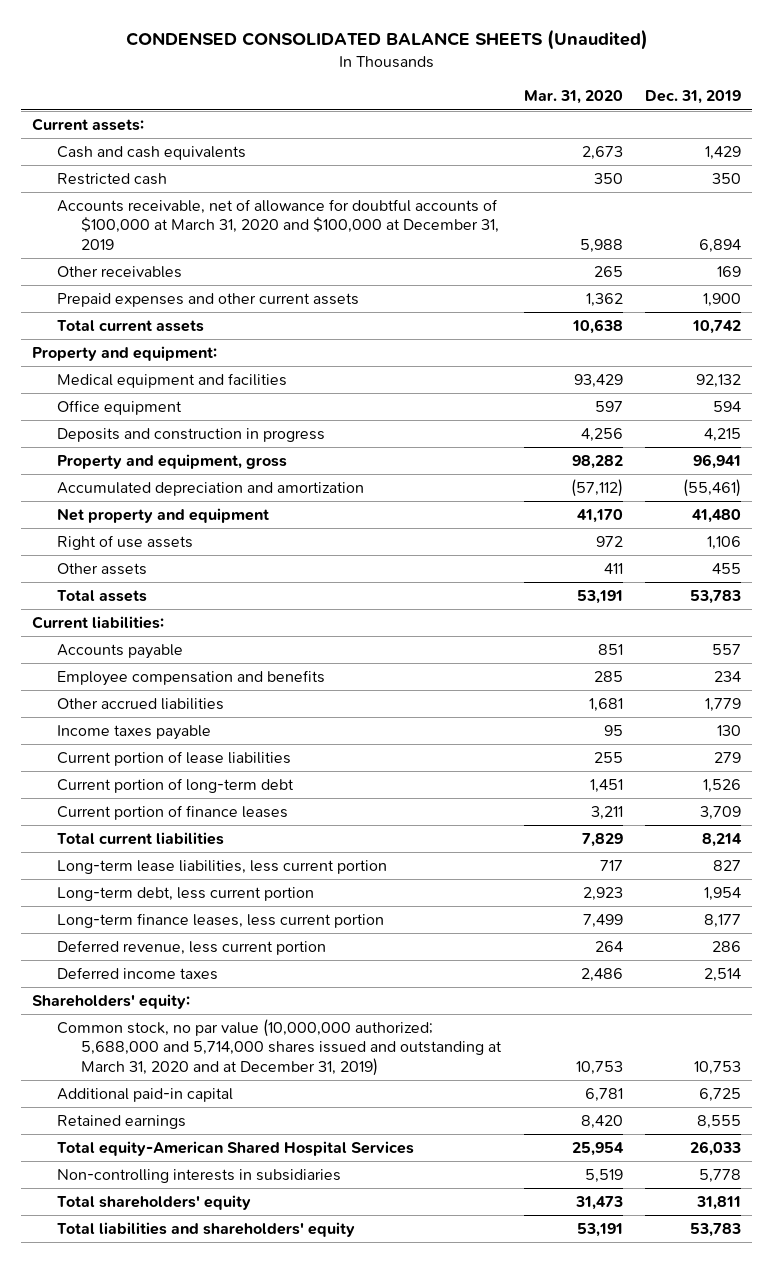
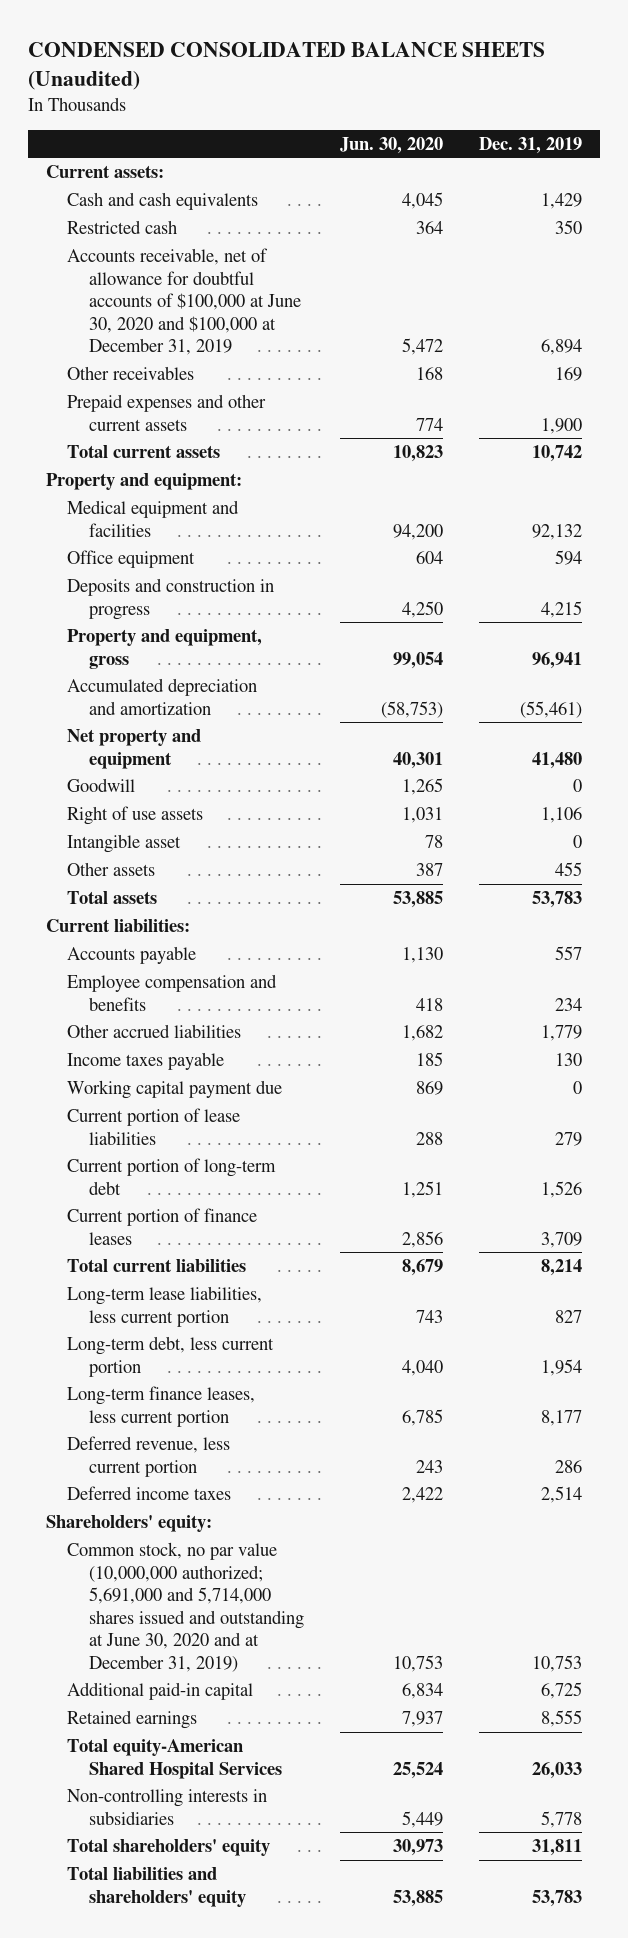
[523,90,623,105] Mar. 31, 2020 -> none
none -> [340,136,444,154] Jun. 30, 2020
[56,198,500,250] Accounts receivable, net of allowance for doubtful accounts of $100,000 at March 31, 2020 and $100,000 at December 31, 2019 -> [67,247,301,356] Accounts receivable, net of allowance for doubtful accounts of $100,000 at June 30, 2020 and $100,000 at December 31, 2019
none -> [67,777,136,792] Goodwill
none -> [67,833,182,853] Intangible asset
none -> [67,1079,283,1099] Working capital payment due
[56,1018,503,1076] Common stock, no par value (10,000,000 authorized; 5,688,000 and 5,714,000 shares issued and outstanding at March 31, 2020 and at December 31, 2019) -> [67,1541,304,1672] Common stock, no par value (10,000,000 authorized; 5,691,000 and 5,714,000 shares issued and outstanding at June 30, 2020 and at December 31, 2019)

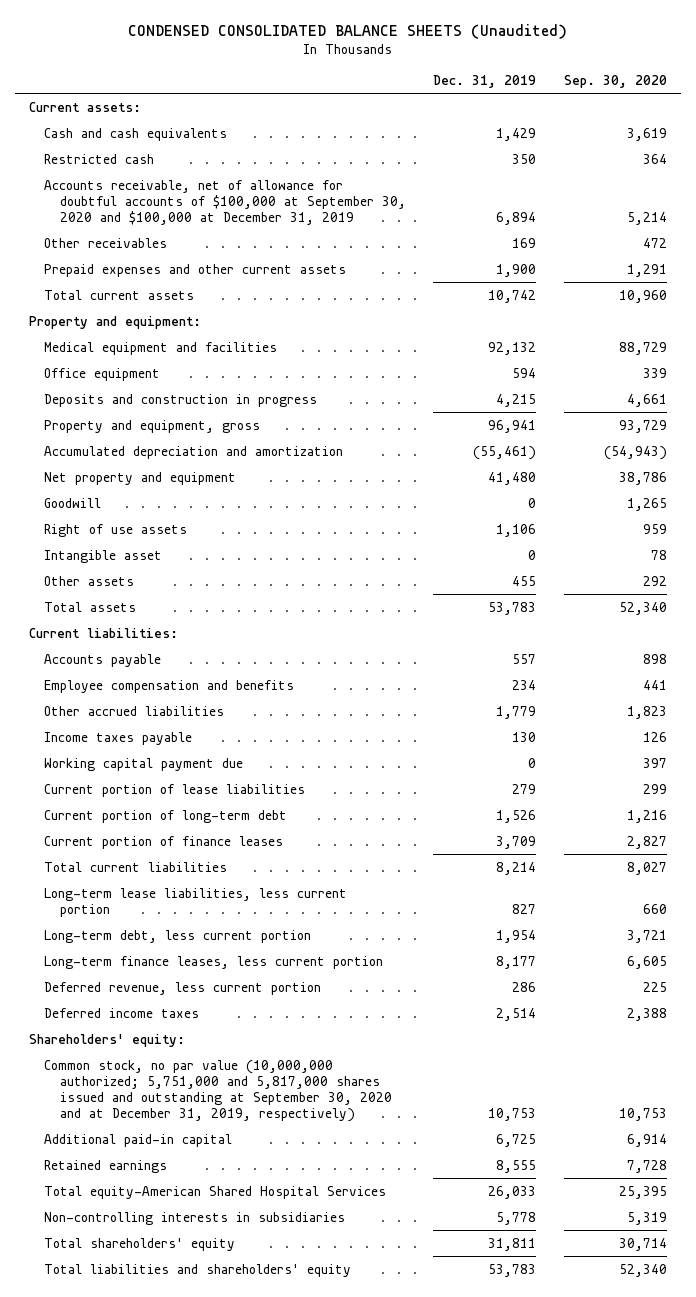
[340,136,444,154] Jun. 30, 2020 -> none
none -> [563,75,667,89] Sep. 30, 2020
[67,247,301,356] Accounts receivable, net of allowance for doubtful accounts of $100,000 at June 30, 2020 and $100,000 at December 31, 2019 -> [44,179,406,225] Accounts receivable, net of allowance for doubtful accounts of $100,000 at September 30, 2020 and $100,000 at December 31, 2019
[67,1541,304,1672] Common stock, no par value (10,000,000 authorized; 5,691,000 and 5,714,000 shares issued and outstanding at June 30, 2020 and at December 31, 2019) -> [44,1059,392,1122] Common stock, no par value (10,000,000 authorized; 5,751,000 and 5,817,000 shares issued and outstanding at September 30, 2020 and at December 31, 2019, respectively)

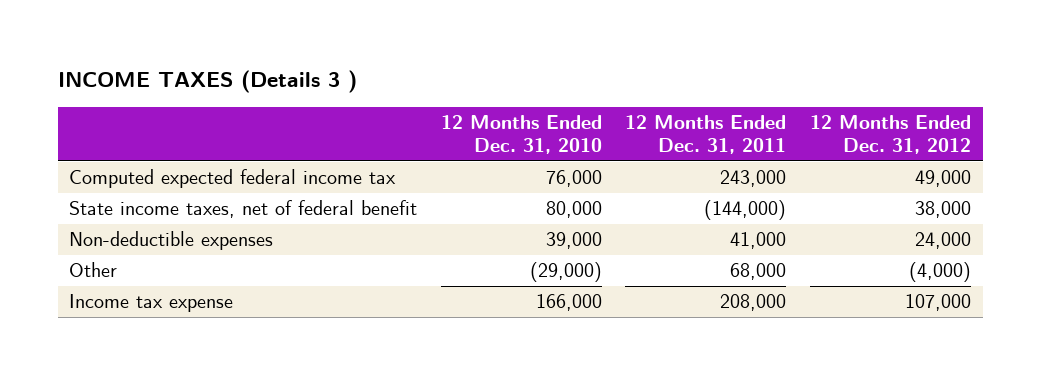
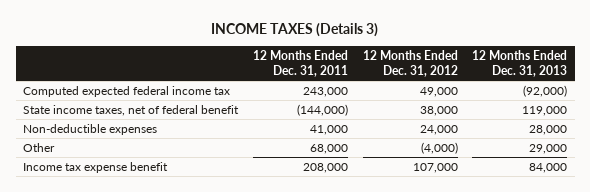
[57,70,357,94] INCOME TAXES (Details 3 ) -> [211,23,379,38] INCOME TAXES (Details 3)
[440,115,602,155] 12 Months Ended Dec. 31, 2010 -> none
none -> [472,49,568,78] 12 Months Ended Dec. 31, 2013
[69,294,234,313] Income tax expense -> [23,161,169,173] Income tax expense benefit

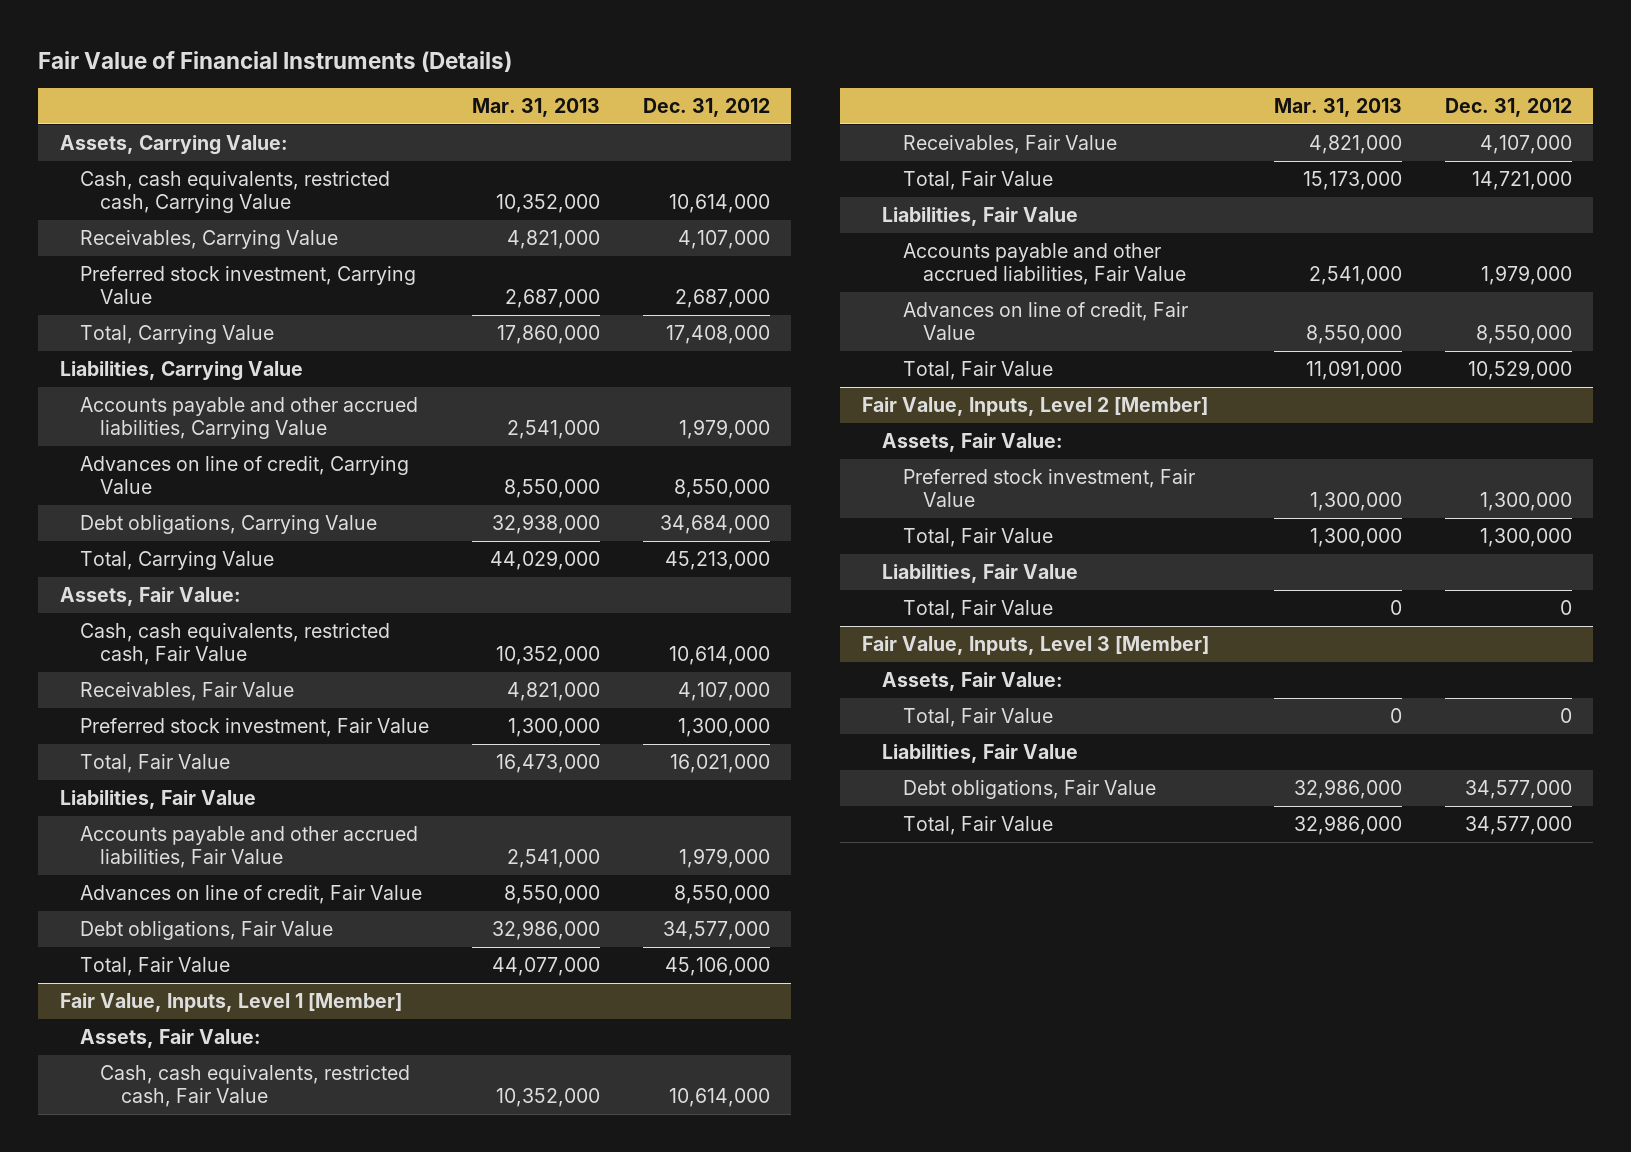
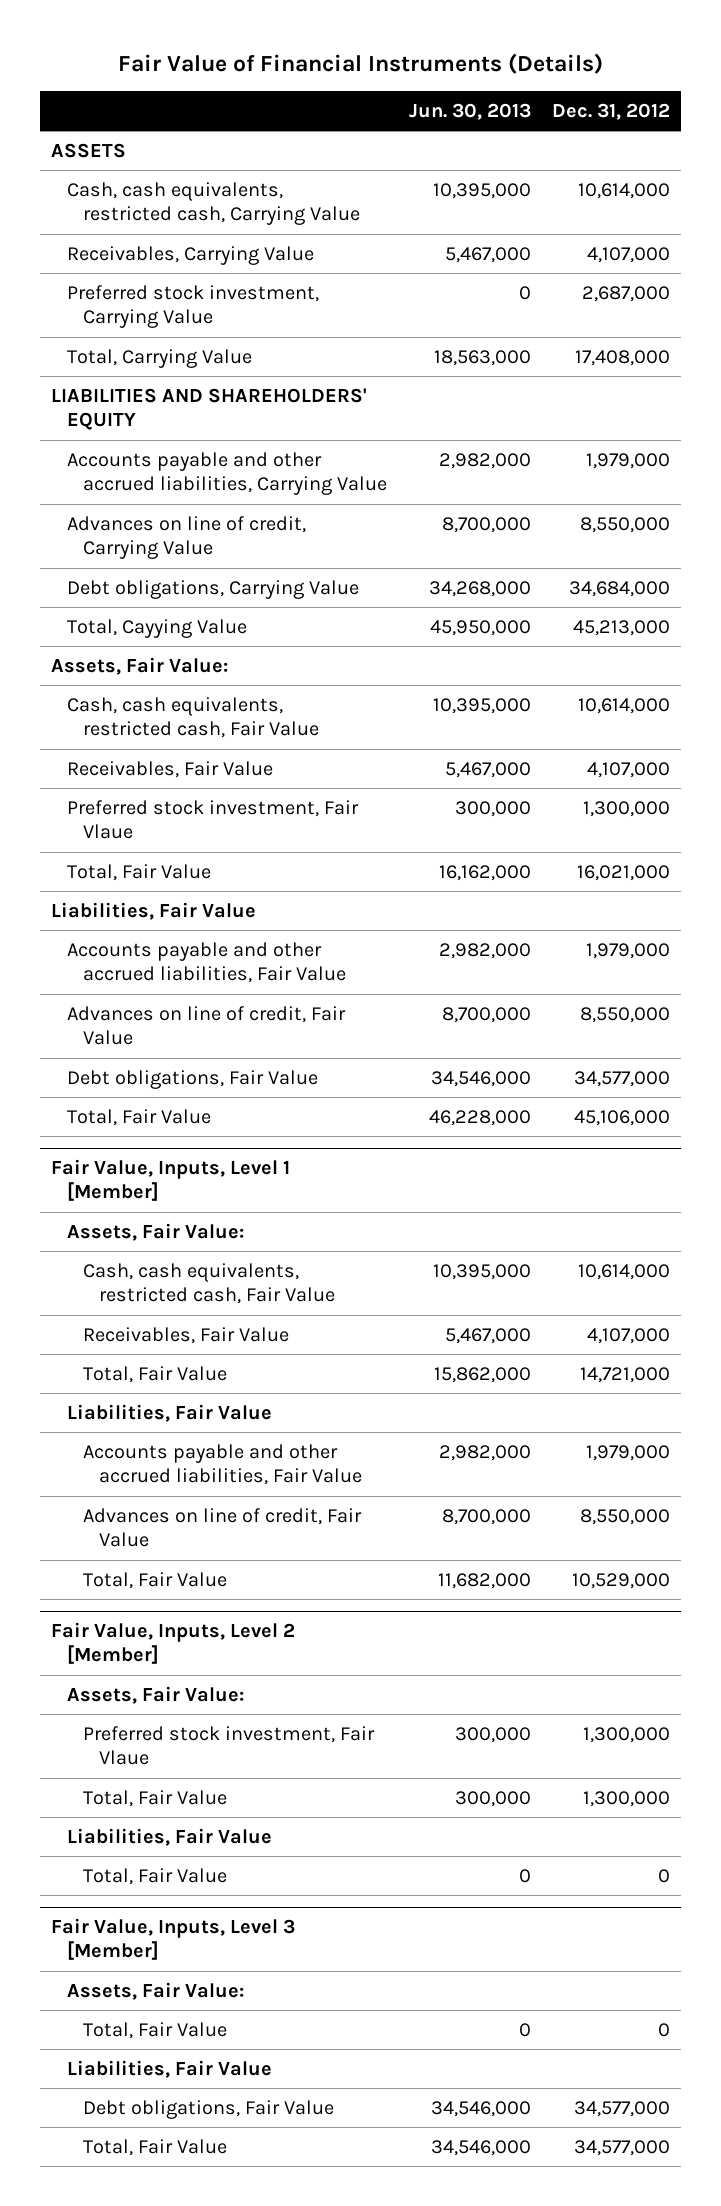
[471,98,600,118] Mar. 31, 2013 -> none
none -> [408,103,531,121] Jun. 30, 2013
[59,134,288,155] Assets, Carrying Value: -> [50,142,126,158] ASSETS
[59,360,303,381] Liabilities, Carrying Value -> [50,387,367,431] LIABILITIES AND SHAREHOLDERS' EQUITY
[80,550,275,570] Total, Carrying Value -> [66,618,247,638] Total, Cayying Value
[80,717,430,737] Preferred stock investment, Fair Value -> [66,799,359,840] Preferred stock investment, Fair Vlaue
[902,468,1195,508] Preferred stock investment, Fair Value -> [83,1725,376,1766] Preferred stock investment, Fair Vlaue

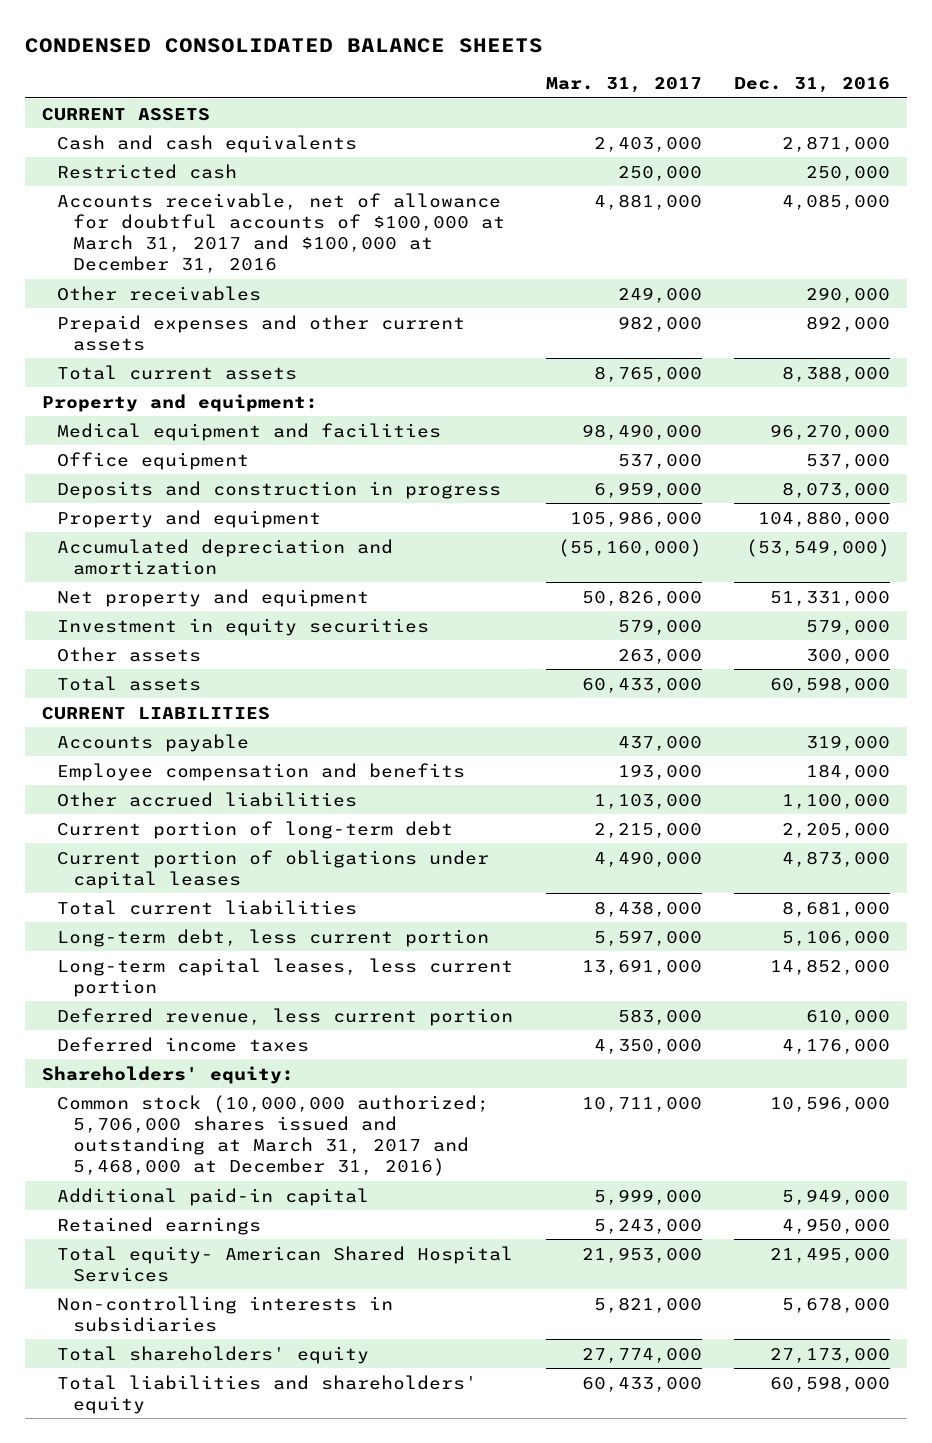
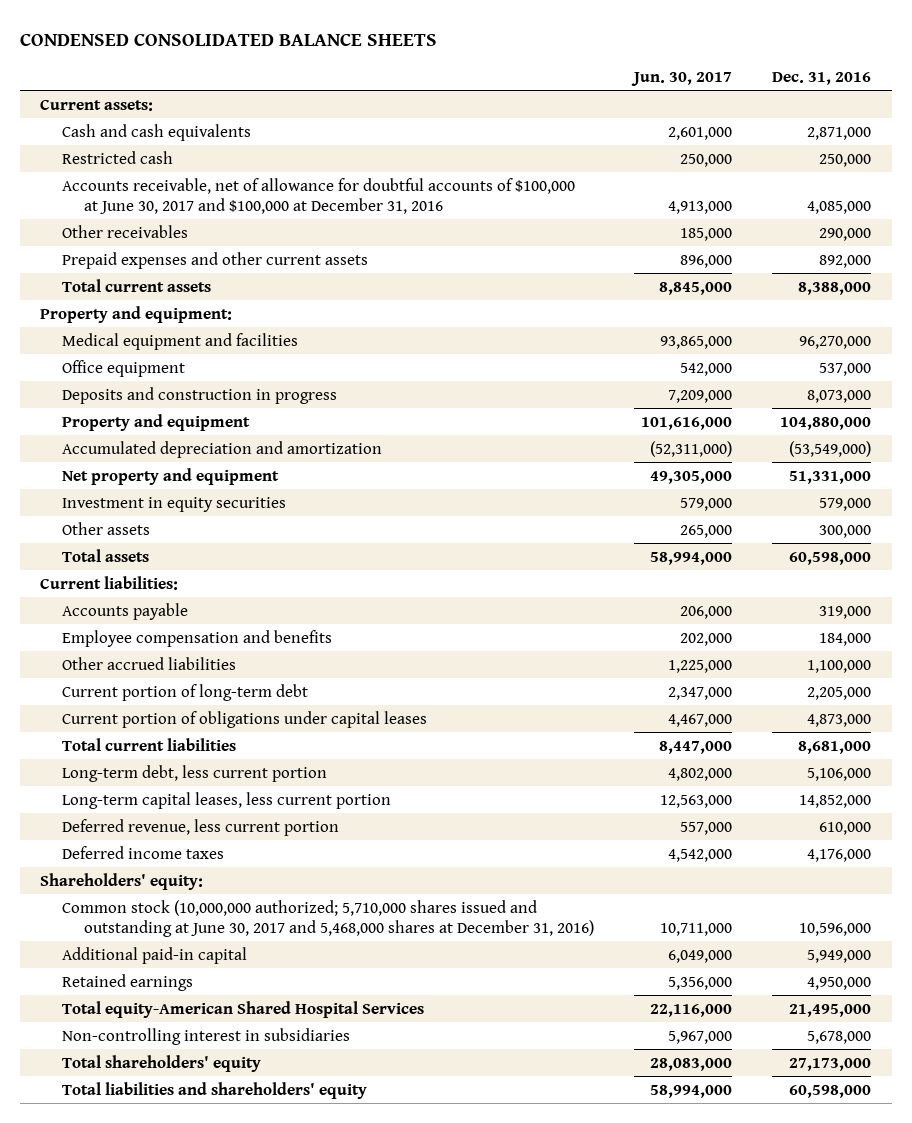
[545,77,702,94] Mar. 31, 2017 -> none
none -> [631,72,733,87] Jun. 30, 2017
[41,107,210,121] CURRENT ASSETS -> [40,98,154,111] Current assets:
[57,192,506,274] Accounts receivable, net of allowance for doubtful accounts of $100,000 at March 31, 2017 and $100,000 at December 31, 2016 -> [62,177,576,214] Accounts receivable, net of allowance for doubtful accounts of $100,000 at June 30, 2017 and $100,000 at December 31, 2016
[41,706,270,720] CURRENT LIABILITIES -> [40,575,179,590] Current liabilities:
[57,1094,490,1177] Common stock (10,000,000 authorized; 5,706,000 shares issued and outstanding at March 31, 2017 and 5,468,000 at December 31, 2016) -> [62,899,594,937] Common stock (10,000,000 authorized; 5,710,000 shares issued and outstanding at June 30, 2017 and 5,468,000 shares at December 31, 2016)
[57,1245,514,1282] Total equity- American Shared Hospital Services -> [62,1000,425,1018] Total equity-American Shared Hospital Services
[57,1295,394,1332] Non-controlling interests in subsidiaries -> [62,1027,351,1045] Non-controlling interest in subsidiaries

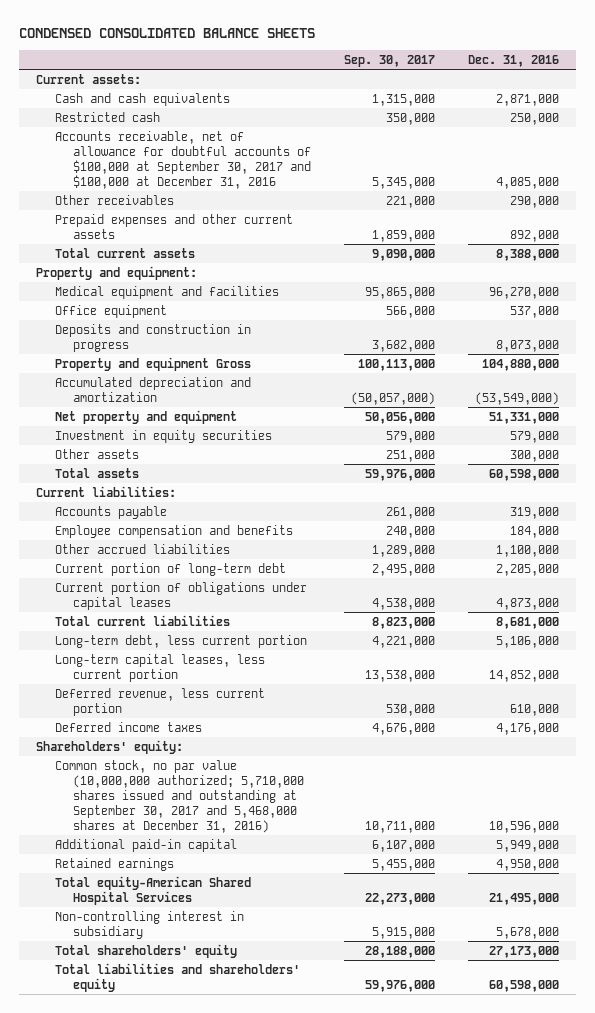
[631,72,733,87] Jun. 30, 2017 -> none
none -> [344,55,436,68] Sep. 30, 2017
[62,177,576,214] Accounts receivable, net of allowance for doubtful accounts of $100,000 at June 30, 2017 and $100,000 at December 31, 2016 -> [54,130,312,189] Accounts receivable, net of allowance for doubtful accounts of $100,000 at September 30, 2017 and $100,000 at December 31, 2016
[62,413,251,431] Property and equipment -> [54,356,251,371] Property and equipment Gross
[62,899,594,937] Common stock (10,000,000 authorized; 5,710,000 shares issued and outstanding at June 30, 2017 and 5,468,000 shares at December 31, 2016) -> [54,759,305,833] Common stock, no par value (10,000,000 authorized; 5,710,000 shares issued and outstanding at September 30, 2017 and 5,468,000 shares at December 31, 2016)
[62,1027,351,1045] Non-controlling interest in subsidiaries -> [54,910,244,939] Non-controlling interest in subsidiary

